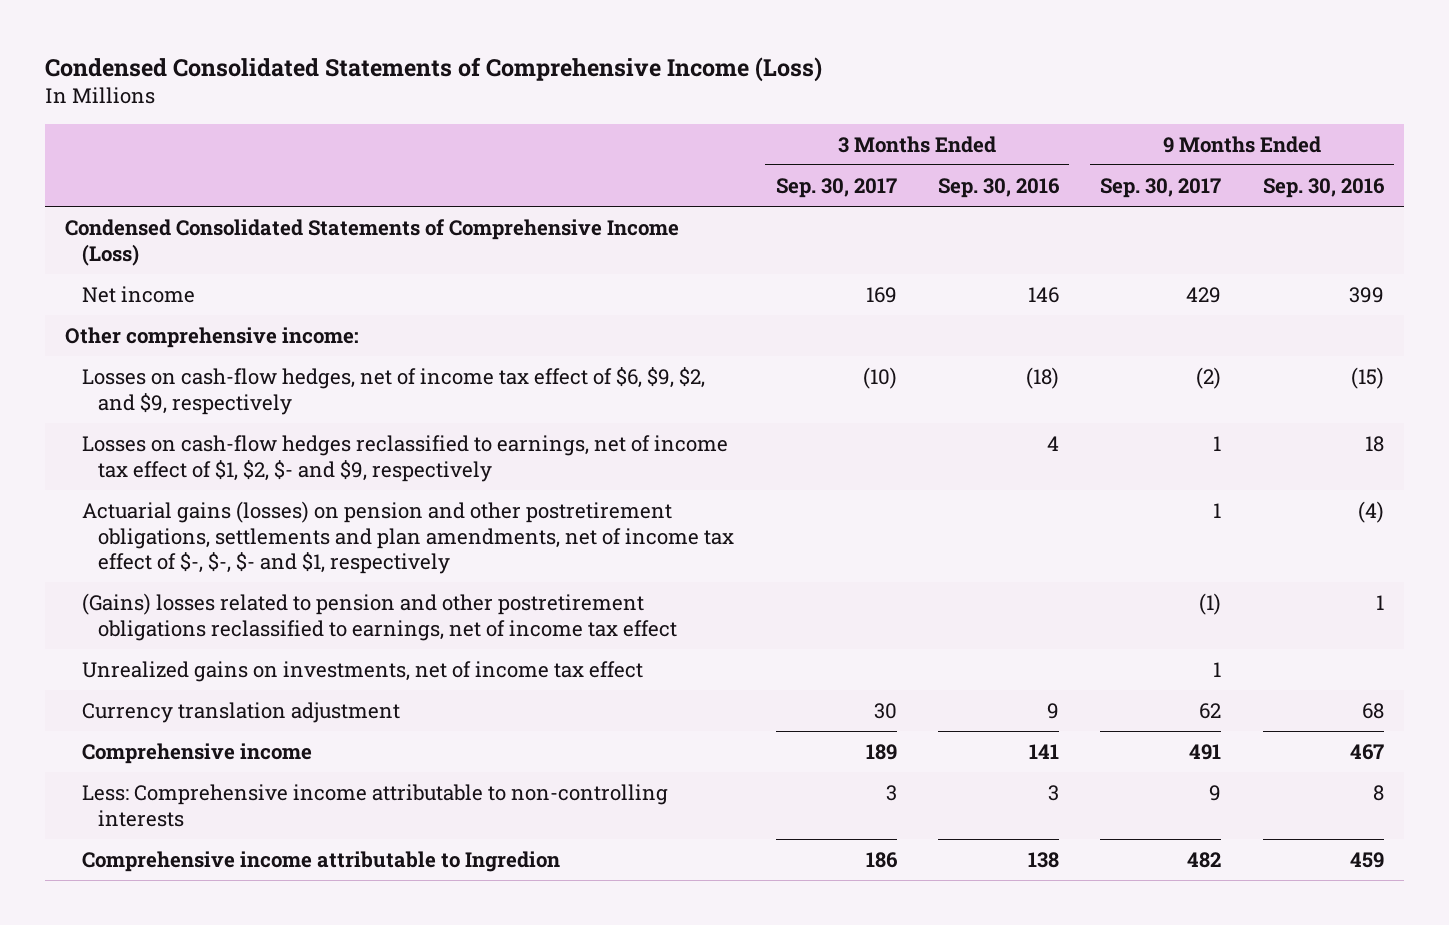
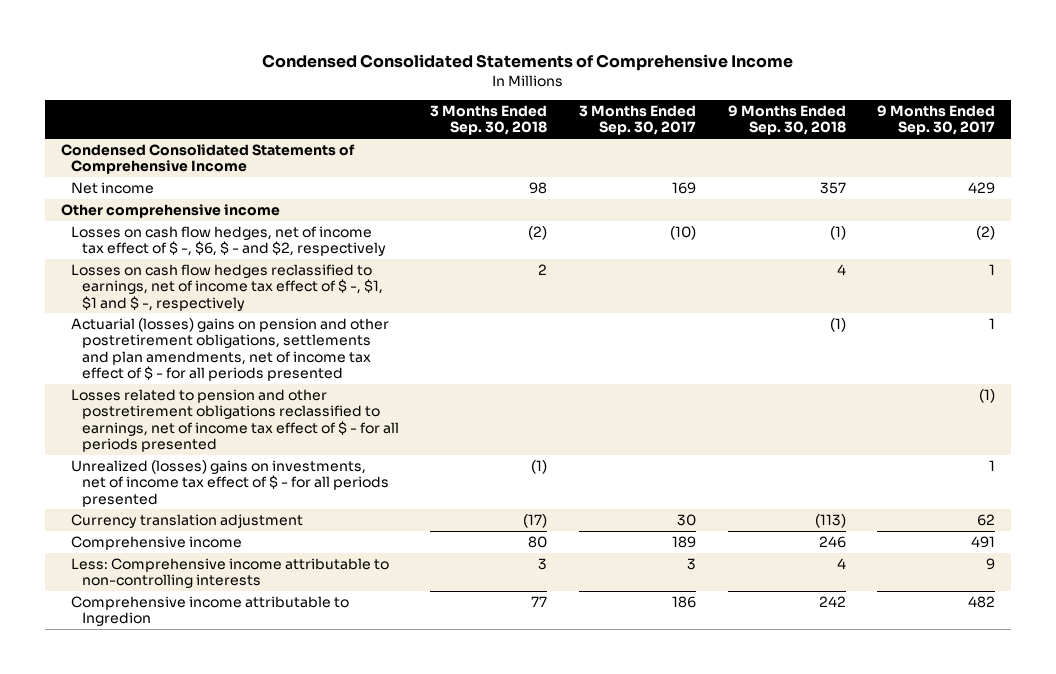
[44,57,822,83] Condensed Consolidated Statements of Comprehensive Income (Loss) -> [262,54,794,72] Condensed Consolidated Statements of Comprehensive Income
[937,177,1060,198] Sep. 30, 2016 -> none
[1262,177,1385,198] Sep. 30, 2016 -> none
none -> [430,105,548,136] 3 Months Ended Sep. 30, 2018
none -> [727,105,846,136] 9 Months Ended Sep. 30, 2018
[65,218,680,266] Condensed Consolidated Statements of Comprehensive Income (Loss) -> [61,144,356,175] Condensed Consolidated Statements of Comprehensive Income
[65,326,360,348] Other comprehensive income: -> [61,204,281,219] Other comprehensive income
[81,366,705,415] Losses on cash-flow hedges, net of income tax effect of $6, $9, $2, and $9, respectively -> [71,226,386,257] Losses on cash flow hedges, net of income tax effect of $ -, $6, $ - and $2, respectively
[81,434,728,482] Losses on cash-flow hedges reclassified to earnings, net of income tax effect of $1, $2, $- and $9, respectively -> [71,264,383,311] Losses on cash flow hedges reclassified to earnings, net of income tax effect of $ -, $1, $1 and $ -, respectively
[81,500,735,575] Actuarial gains (losses) on pension and other postretirement obligations, settlements and plan amendments, net of income tax effect of $-, $-, $- and $1, respectively -> [71,318,390,381] Actuarial (losses) gains on pension and other postretirement obligations, settlements and plan amendments, net of income tax effect of $ - for all periods presented
[81,592,678,641] (Gains) losses related to pension and other postretirement obligations reclassified to earnings, net of income tax effect -> [71,389,399,452] Losses related to pension and other postretirement obligations reclassified to earnings, net of income tax effect of $ - for all periods presented
[81,660,643,682] Unrealized gains on investments, net of income tax effect -> [71,460,389,507] Unrealized (losses) gains on investments, net of income tax effect of $ - for all periods presented

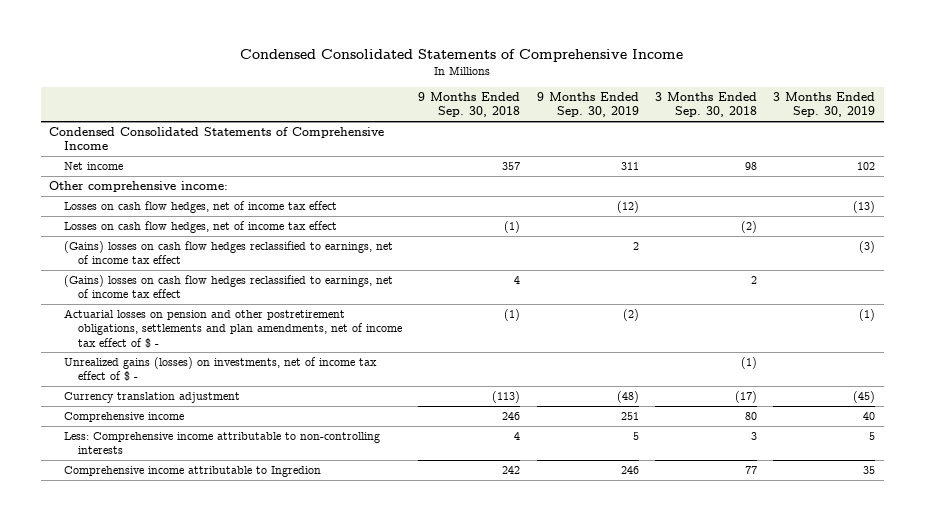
[579,105,697,136] 3 Months Ended Sep. 30, 2017 -> none
[877,105,996,136] 9 Months Ended Sep. 30, 2017 -> none
none -> [536,92,639,118] 9 Months Ended Sep. 30, 2019
none -> [773,92,876,118] 3 Months Ended Sep. 30, 2019
[71,389,399,452] Losses related to pension and other postretirement obligations reclassified to earnings, net of income tax effect of $ - for all periods presented -> none
[61,204,281,219] Other comprehensive income -> [49,180,229,192] Other comprehensive income:
none -> [63,200,337,213] Losses on cash flow hedges, net of income tax effect
[71,226,386,257] Losses on cash flow hedges, net of income tax effect of $ -, $6, $ - and $2, respectively -> [63,220,337,233] Losses on cash flow hedges, net of income tax effect
none -> [63,240,393,265] (Gains) losses on cash flow hedges reclassified to earnings, net of income tax effect
[71,264,383,311] Losses on cash flow hedges reclassified to earnings, net of income tax effect of $ -, $1, $1 and $ -, respectively -> [63,274,393,299] (Gains) losses on cash flow hedges reclassified to earnings, net of income tax effect
[71,318,390,381] Actuarial (losses) gains on pension and other postretirement obligations, settlements and plan amendments, net of income tax effect of $ - for all periods presented -> [63,308,403,348] Actuarial losses on pension and other postretirement obligations, settlements and plan amendments, net of income tax effect of $ -
[71,460,389,507] Unrealized (losses) gains on investments, net of income tax effect of $ - for all periods presented -> [63,356,377,382] Unrealized gains (losses) on investments, net of income tax effect of $ -

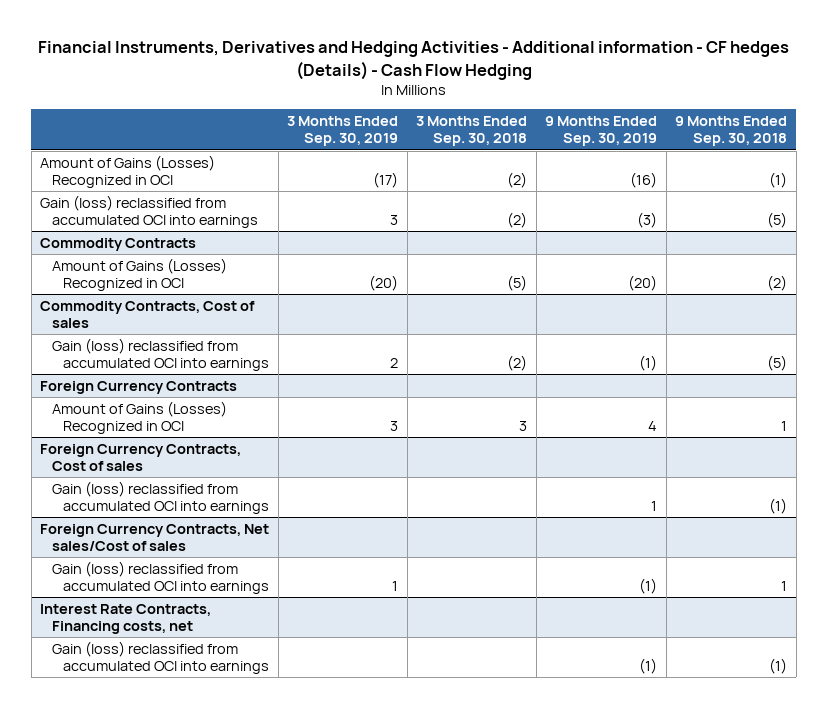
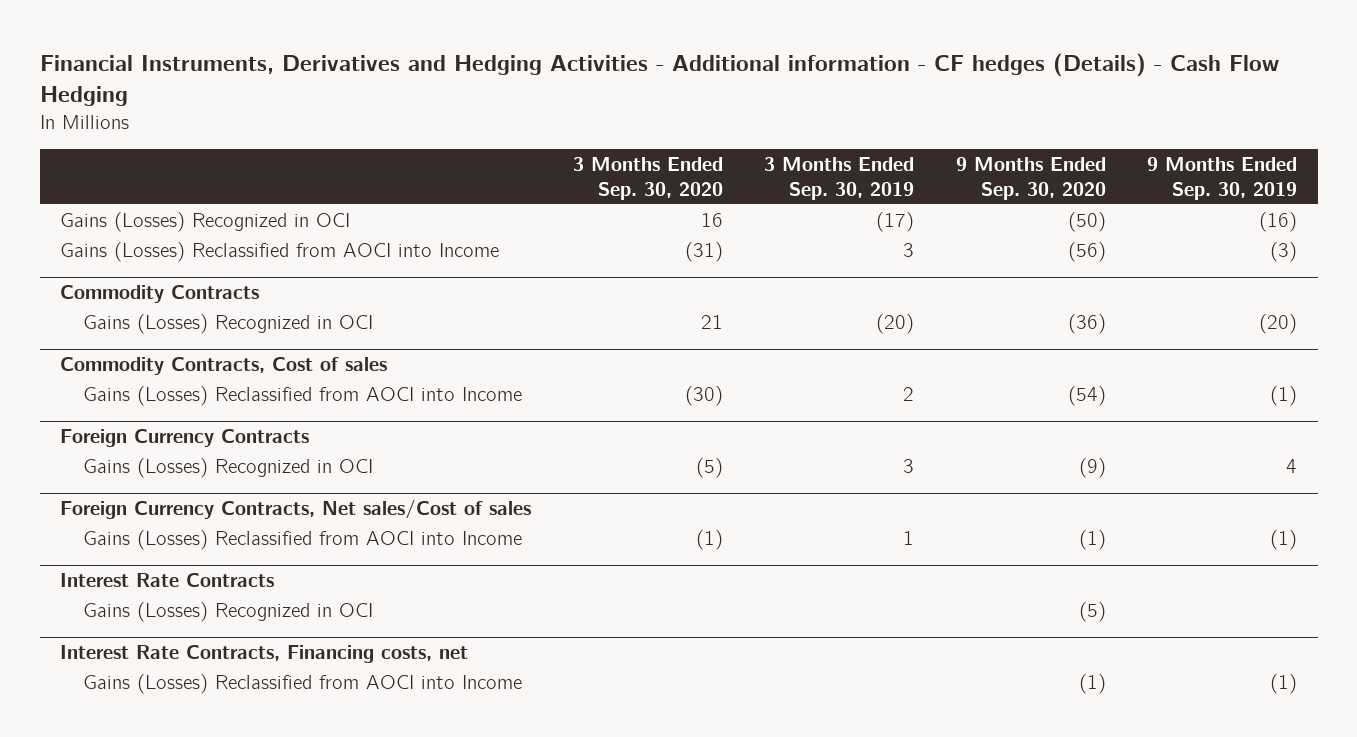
[416,116,528,147] 3 Months Ended Sep. 30, 2018 -> none
[675,116,788,147] 9 Months Ended Sep. 30, 2018 -> none
none -> [572,156,723,200] 3 Months Ended Sep. 30, 2020
none -> [955,156,1106,200] 9 Months Ended Sep. 30, 2020
[40,154,216,188] Amount of Gains (Losses) Recognized in OCI -> [60,211,351,232] Gains (Losses) Recognized in OCI
[40,194,258,228] Gain (loss) reclassified from accumulated OCI into earnings -> [60,241,500,262] Gains (Losses) Reclassified from AOCI into Income
[51,257,227,291] Amount of Gains (Losses) Recognized in OCI -> [82,313,373,334] Gains (Losses) Recognized in OCI
[51,337,269,371] Gain (loss) reclassified from accumulated OCI into earnings -> [82,385,522,406] Gains (Losses) Reclassified from AOCI into Income
[40,443,242,471] Foreign Currency Contracts, Cost of sales -> none
[51,480,269,514] Gain (loss) reclassified from accumulated OCI into earnings -> none
[51,400,227,434] Amount of Gains (Losses) Recognized in OCI -> [82,457,373,478] Gains (Losses) Recognized in OCI
[51,560,269,594] Gain (loss) reclassified from accumulated OCI into earnings -> [82,529,522,550] Gains (Losses) Reclassified from AOCI into Income
none -> [60,573,275,588] Interest Rate Contracts
none -> [82,601,373,622] Gains (Losses) Recognized in OCI
[51,640,269,674] Gain (loss) reclassified from accumulated OCI into earnings -> [82,673,522,694] Gains (Losses) Reclassified from AOCI into Income

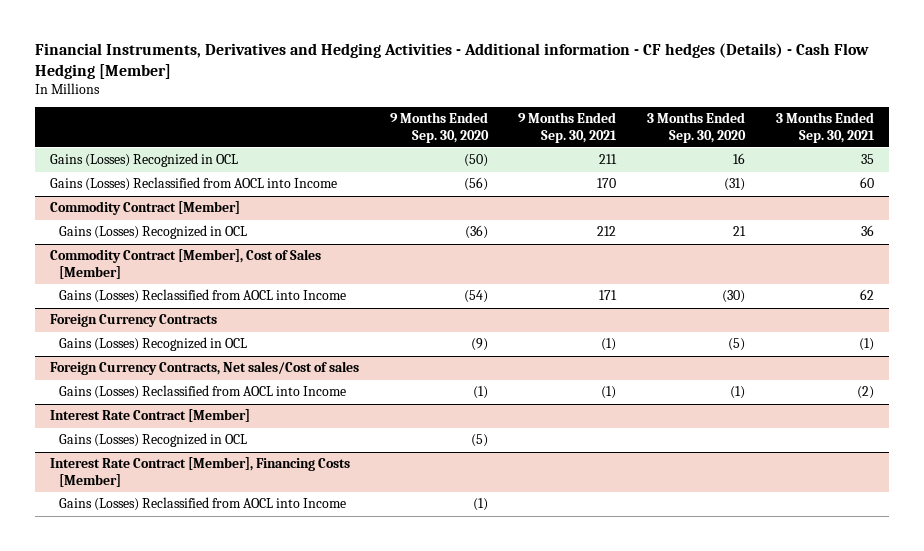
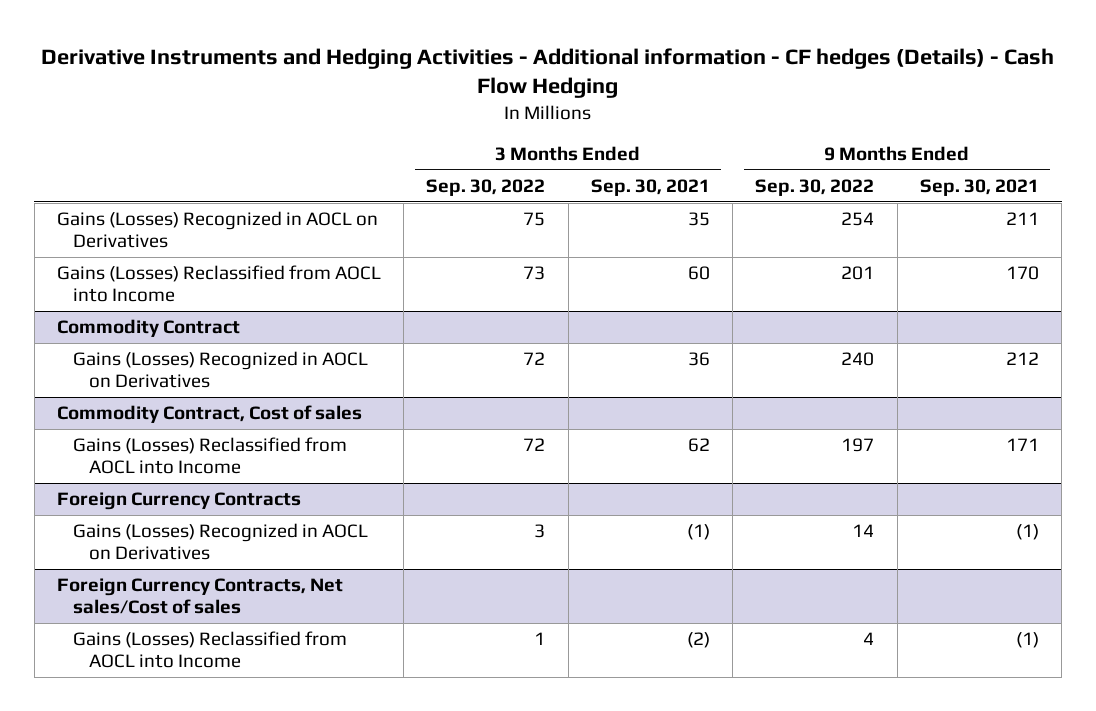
[34,43,869,79] Financial Instruments, Derivatives and Hedging Activities - Additional information - CF hedges (Details) - Cash Flow Hedging [Member] -> [40,47,1054,98] Derivative Instruments and Hedging Activities - Additional information - CF hedges (Details) - Cash Flow Hedging
[389,112,489,143] 9 Months Ended Sep. 30, 2020 -> none
[647,112,747,143] 3 Months Ended Sep. 30, 2020 -> none
none -> [426,178,546,196] Sep. 30, 2022
none -> [755,178,875,196] Sep. 30, 2022
[49,153,238,168] Gains (Losses) Recognized in OCL -> [56,211,378,249] Gains (Losses) Recognized in AOCL on Derivatives
[49,201,240,216] Commodity Contract [Member] -> [56,319,240,338] Commodity Contract
[59,225,248,240] Gains (Losses) Recognized in OCL -> [73,351,369,389] Gains (Losses) Recognized in AOCL on Derivatives
[49,249,321,279] Commodity Contract [Member], Cost of Sales [Member] -> [56,405,362,424] Commodity Contract, Cost of sales
[59,337,248,352] Gains (Losses) Recognized in OCL -> [73,523,369,561] Gains (Losses) Recognized in AOCL on Derivatives
[49,409,250,423] Interest Rate Contract [Member] -> none
[59,433,248,448] Gains (Losses) Recognized in OCL -> none
[49,457,350,487] Interest Rate Contract [Member], Financing Costs [Member] -> none
[59,497,347,512] Gains (Losses) Reclassified from AOCL into Income -> none

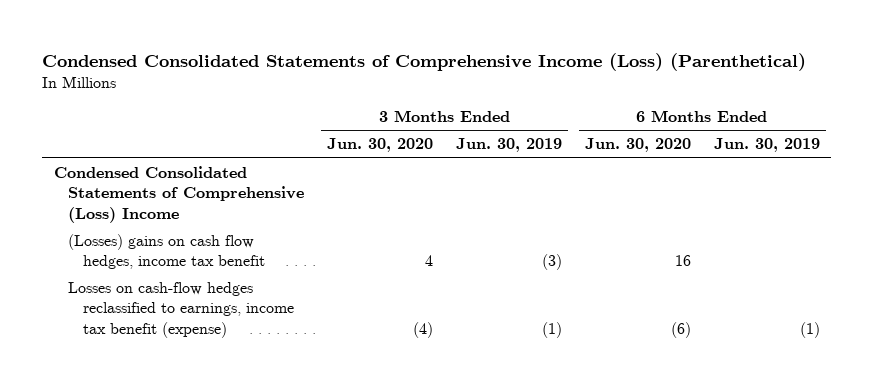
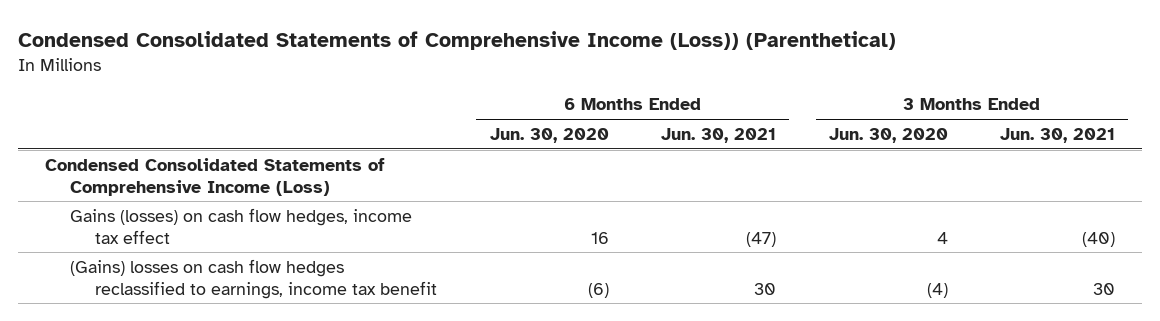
[42,52,807,71] Condensed Consolidated Statements of Comprehensive Income (Loss) (Parenthetical) -> [18,30,897,50] Condensed Consolidated Statements of Comprehensive Income (Loss)) (Parenthetical)
[456,138,563,153] Jun. 30, 2019 -> none
[713,138,820,153] Jun. 30, 2019 -> none
none -> [661,128,777,144] Jun. 30, 2021
none -> [1000,128,1116,144] Jun. 30, 2021
[53,165,305,223] Condensed Consolidated Statements of Comprehensive (Loss) Income -> [44,158,385,196] Condensed Consolidated Statements of Comprehensive Income (Loss)
[68,233,265,270] (Losses) gains on cash flow hedges, income tax benefit -> [69,208,412,244] Gains (losses) on cash flow hedges, income tax effect
[68,281,294,338] Losses on cash-flow hedges reclassified to earnings, income tax benefit (expense) -> [69,259,437,299] (Gains) losses on cash flow hedges reclassified to earnings, income tax benefit

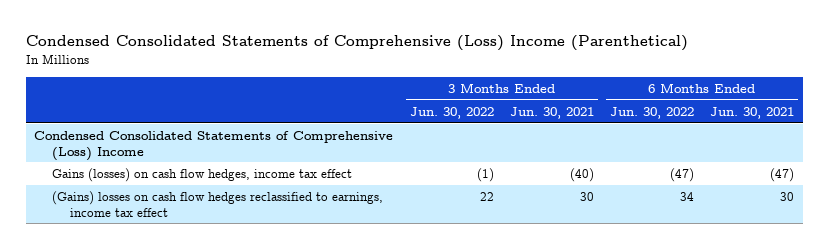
[18,30,897,50] Condensed Consolidated Statements of Comprehensive Income (Loss)) (Parenthetical) -> [26,35,689,52] Condensed Consolidated Statements of Comprehensive (Loss) Income (Parenthetical)
[489,128,609,144] Jun. 30, 2020 -> none
[828,128,948,144] Jun. 30, 2020 -> none
none -> [409,106,494,119] Jun. 30, 2022
none -> [610,106,695,119] Jun. 30, 2022
[44,158,385,196] Condensed Consolidated Statements of Comprehensive Income (Loss) -> [34,130,394,161] Condensed Consolidated Statements of Comprehensive (Loss) Income
[69,259,437,299] (Gains) losses on cash flow hedges reclassified to earnings, income tax benefit -> [52,190,384,217] (Gains) losses on cash flow hedges reclassified to earnings, income tax effect

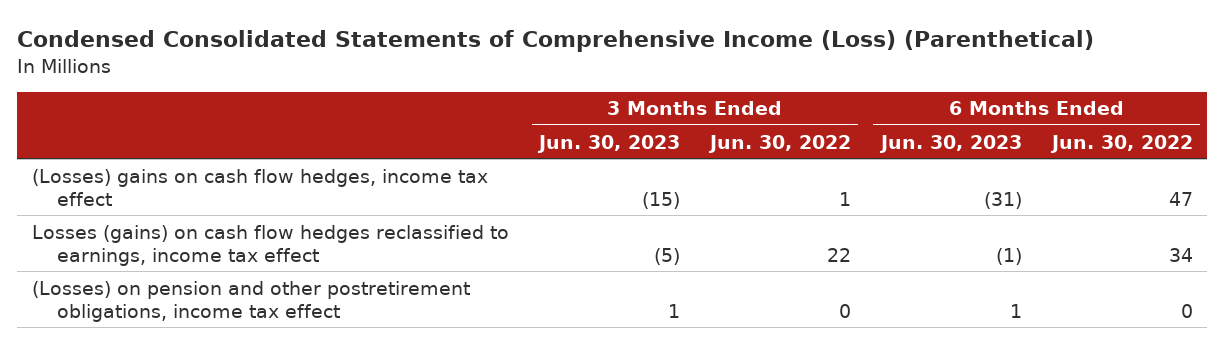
[26,35,689,52] Condensed Consolidated Statements of Comprehensive (Loss) Income (Parenthetical) -> [17,29,1095,52] Condensed Consolidated Statements of Comprehensive Income (Loss) (Parenthetical)
[509,106,594,119] Jun. 30, 2021 -> none
[710,106,795,119] Jun. 30, 2021 -> none
none -> [537,134,681,153] Jun. 30, 2023
none -> [878,134,1022,153] Jun. 30, 2023
[34,130,394,161] Condensed Consolidated Statements of Comprehensive (Loss) Income -> none
[52,167,353,182] Gains (losses) on cash flow hedges, income tax effect -> [32,168,489,206] (Losses) gains on cash flow hedges, income tax effect
[476,167,494,182] (1) -> [838,191,851,206] 1
[670,167,695,182] (47) -> [1168,191,1193,206] 47
[52,190,384,217] (Gains) losses on cash flow hedges reclassified to earnings, income tax effect -> [32,224,510,266] Losses (gains) on cash flow hedges reclassified to earnings, income tax effect
none -> [32,280,471,322] (Losses) on pension and other postretirement obligations, income tax effect

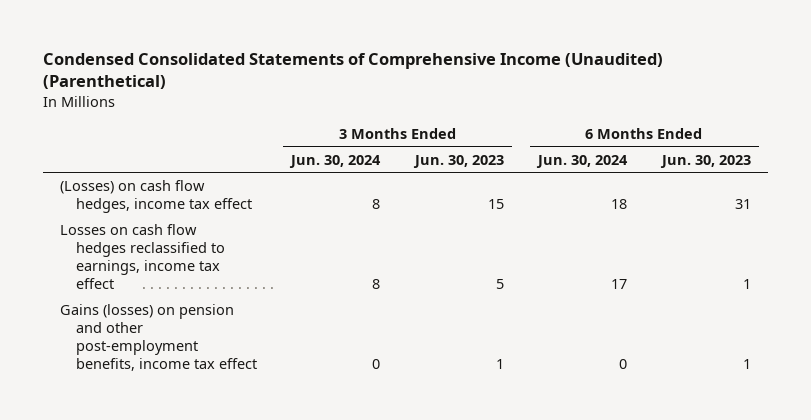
[17,29,1095,52] Condensed Consolidated Statements of Comprehensive Income (Loss) (Parenthetical) -> [42,53,663,90] Condensed Consolidated Statements of Comprehensive Income (Unaudited) (Parenthetical)
[707,134,851,153] Jun. 30, 2022 -> none
[1049,134,1193,153] Jun. 30, 2022 -> none
none -> [289,154,382,168] Jun. 30, 2024
none -> [536,154,629,168] Jun. 30, 2024
[32,168,489,206] (Losses) gains on cash flow hedges, income tax effect -> [60,180,252,214] (Losses) on cash flow hedges, income tax effect
[642,191,681,209] (15) -> [487,199,504,210] 15
[983,191,1022,209] (31) -> [734,199,751,210] 31
[32,224,510,266] Losses (gains) on cash flow hedges reclassified to earnings, income tax effect -> [60,224,225,290] Losses on cash flow hedges reclassified to earnings, income tax effect
[654,247,681,265] (5) -> [495,279,504,290] 5
[995,247,1022,265] (1) -> [742,279,751,290] 1
[32,280,471,322] (Losses) on pension and other postretirement obligations, income tax effect -> [60,304,257,372] Gains (losses) on pension and other post-employment benefits, income tax effect

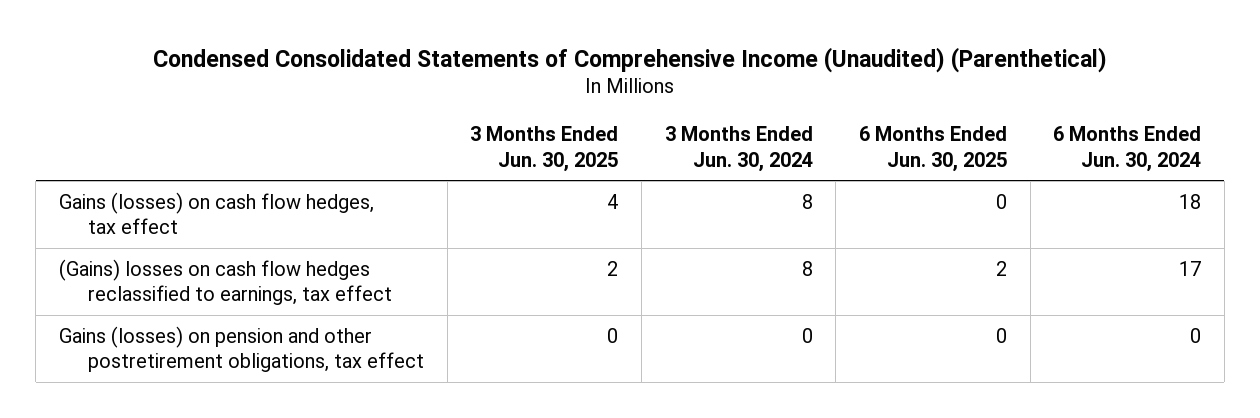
[412,154,504,168] Jun. 30, 2023 -> none
[659,154,751,168] Jun. 30, 2023 -> none
none -> [470,125,619,172] 3 Months Ended Jun. 30, 2025
none -> [858,125,1007,172] 6 Months Ended Jun. 30, 2025
[60,180,252,214] (Losses) on cash flow hedges, income tax effect -> [58,191,374,235] Gains (losses) on cash flow hedges, tax effect
[60,224,225,290] Losses on cash flow hedges reclassified to earnings, income tax effect -> [58,258,393,306] (Gains) losses on cash flow hedges reclassified to earnings, tax effect
[60,304,257,372] Gains (losses) on pension and other post-employment benefits, income tax effect -> [58,325,425,373] Gains (losses) on pension and other postretirement obligations, tax effect

